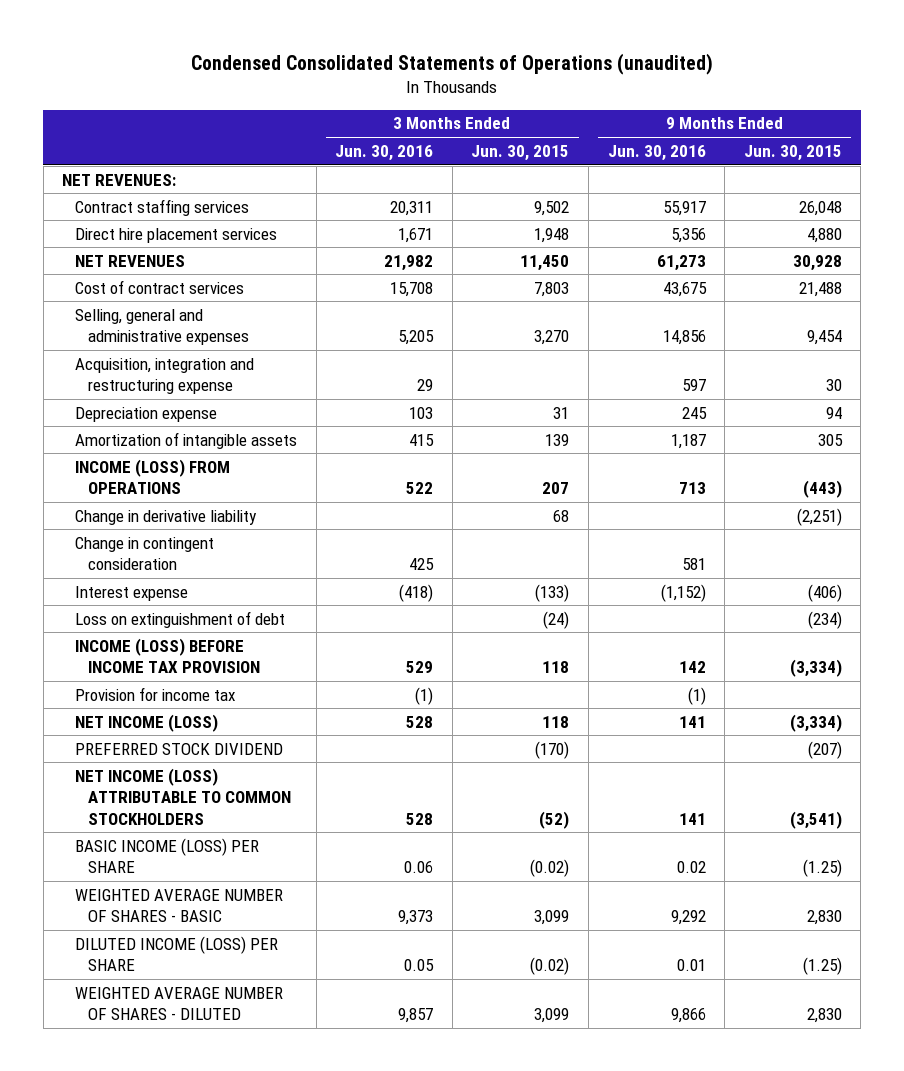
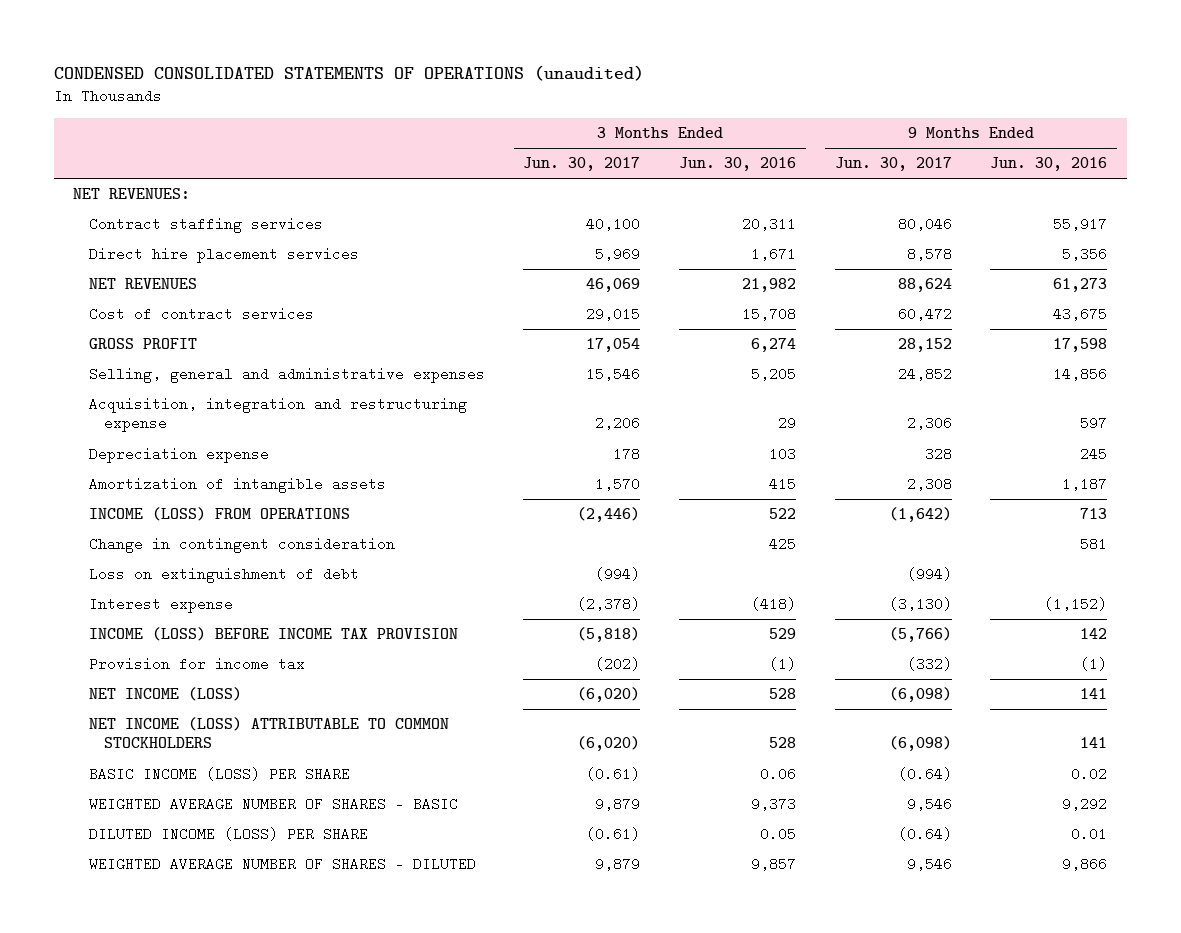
[190,52,713,75] Condensed Consolidated Statements of Operations (unaudited) -> [54,65,645,82] CONDENSED CONSOLIDATED STATEMENTS OF OPERATIONS (unaudited)
[471,144,570,161] Jun. 30, 2015 -> none
[743,144,842,161] Jun. 30, 2015 -> none
none -> [523,157,641,172] Jun. 30, 2017
none -> [834,157,952,172] Jun. 30, 2017
none -> [88,338,197,350] GROSS PROFIT
[74,509,257,525] Change in derivative liability -> none
[74,585,188,601] Interest expense -> [88,597,233,614] Interest expense
[74,742,283,755] PREFERRED STOCK DIVIDEND -> none

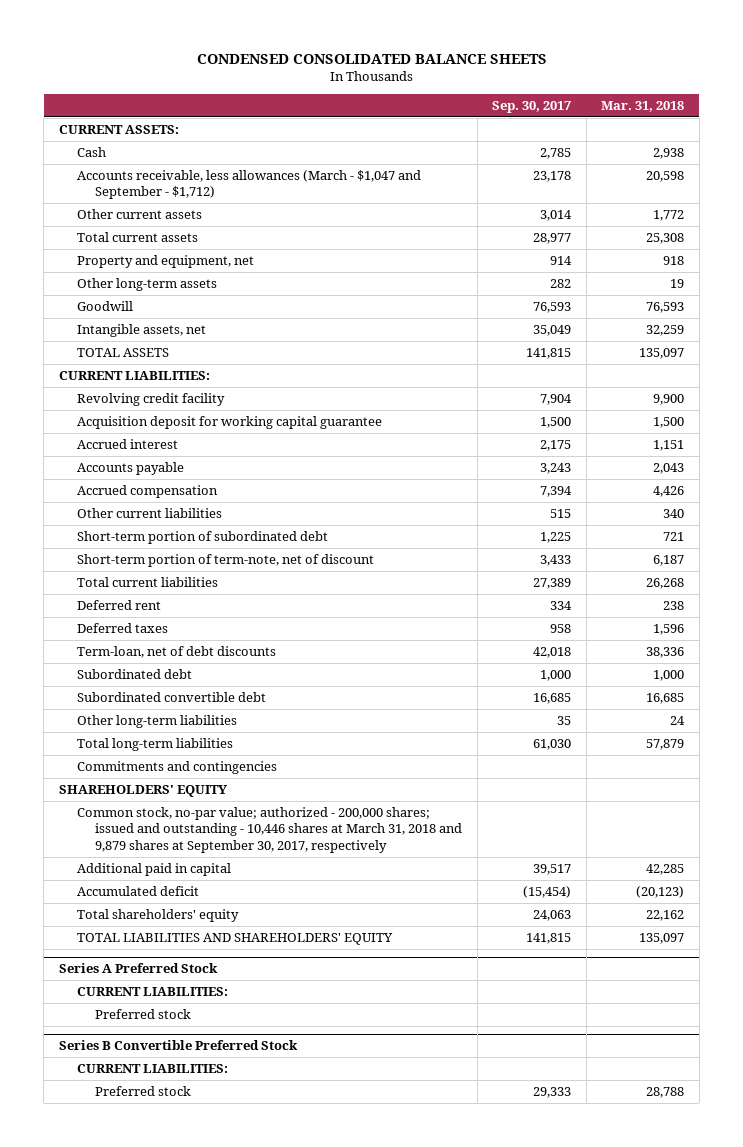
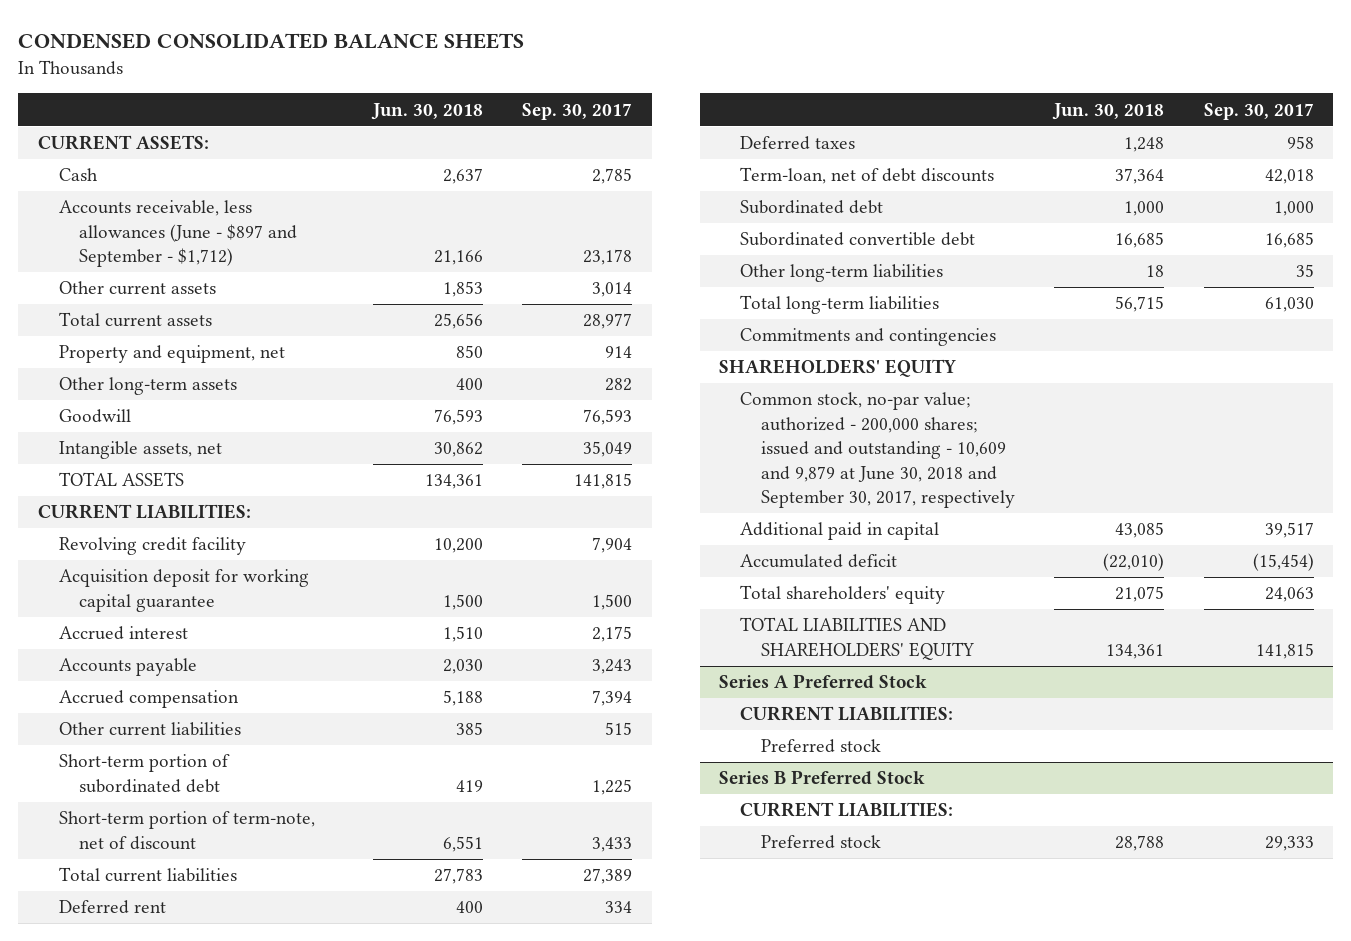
[601,100,685,112] Mar. 31, 2018 -> none
none -> [370,102,483,120] Jun. 30, 2018
[77,169,422,200] Accounts receivable, less allowances (March - $1,047 and September - $1,712) -> [58,200,298,268] Accounts receivable, less allowances (June - $897 and September - $1,712)
[77,806,463,853] Common stock, no-par value; authorized - 200,000 shares; issued and outstanding - 10,446 shares at March 31, 2018 and 9,879 shares at September 30, 2017, respectively -> [740,392,1015,509] Common stock, no-par value; authorized - 200,000 shares; issued and outstanding - 10,609 and 9,879 at June 30, 2018 and September 30, 2017, respectively
[58,1040,298,1051] Series B Convertible Preferred Stock -> [719,770,926,786] Series B Preferred Stock

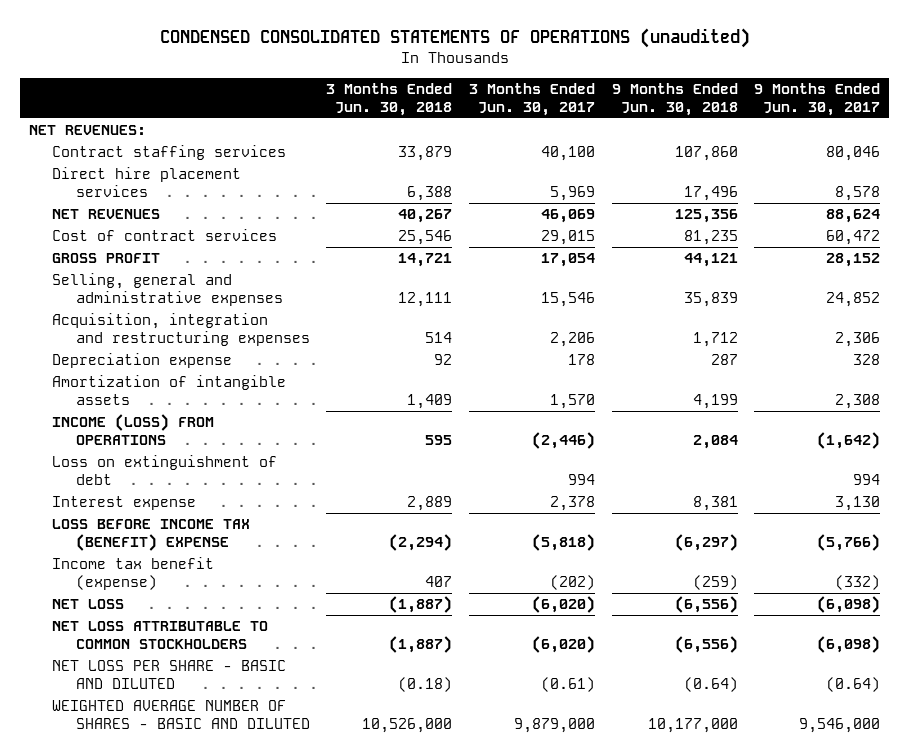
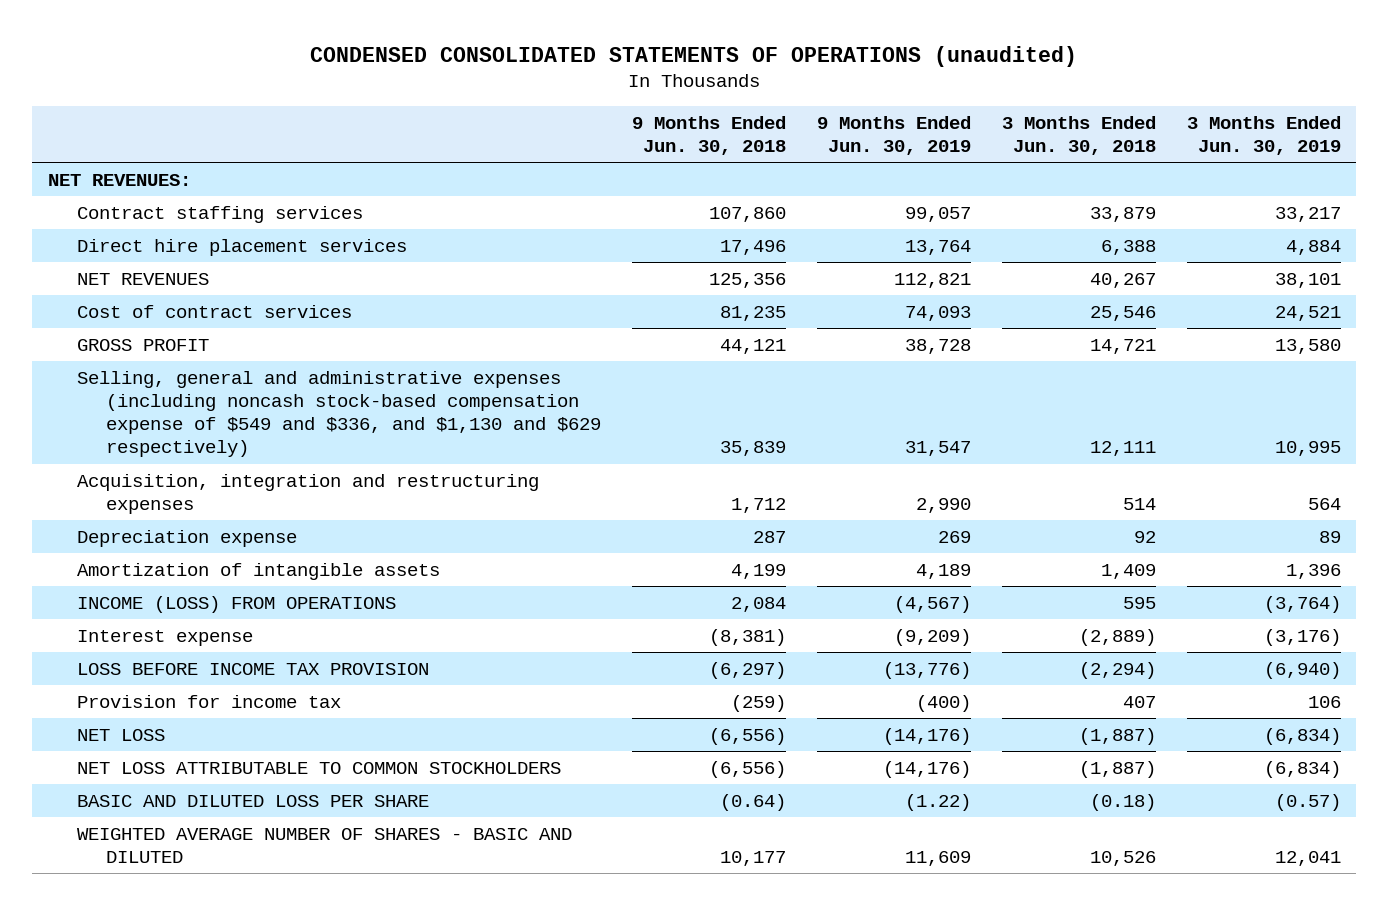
[468,82,595,116] 3 Months Ended Jun. 30, 2017 -> none
[754,82,881,116] 9 Months Ended Jun. 30, 2017 -> none
none -> [816,115,971,156] 9 Months Ended Jun. 30, 2019
none -> [1186,115,1341,156] 3 Months Ended Jun. 30, 2019
[52,273,283,307] Selling, general and administrative expenses -> [76,370,601,458] Selling, general and administrative expenses (including noncash stock-based compensation expense of $549 and $336, and $1,130 and $629 respectively)
[52,455,278,486] Loss on extinguishment of debt -> none
[407,496,453,512] 2,889 -> [1078,628,1156,646] (2,889)
[692,496,738,512] 8,381 -> [708,628,786,646] (8,381)
[52,519,251,552] LOSS BEFORE INCOME TAX (BENEFIT) EXPENSE -> [76,662,429,675] LOSS BEFORE INCOME TAX PROVISION
[52,557,215,591] Income tax benefit (expense) -> [76,694,341,708] Provision for income tax
[52,660,287,690] NET LOSS PER SHARE - BASIC AND DILUTED -> [76,794,429,807] BASIC AND DILUTED LOSS PER SHARE
[362,718,453,734] 10,526,000 -> [1089,851,1156,867] 10,526
[647,718,738,734] 10,177,000 -> [719,851,786,867] 10,177

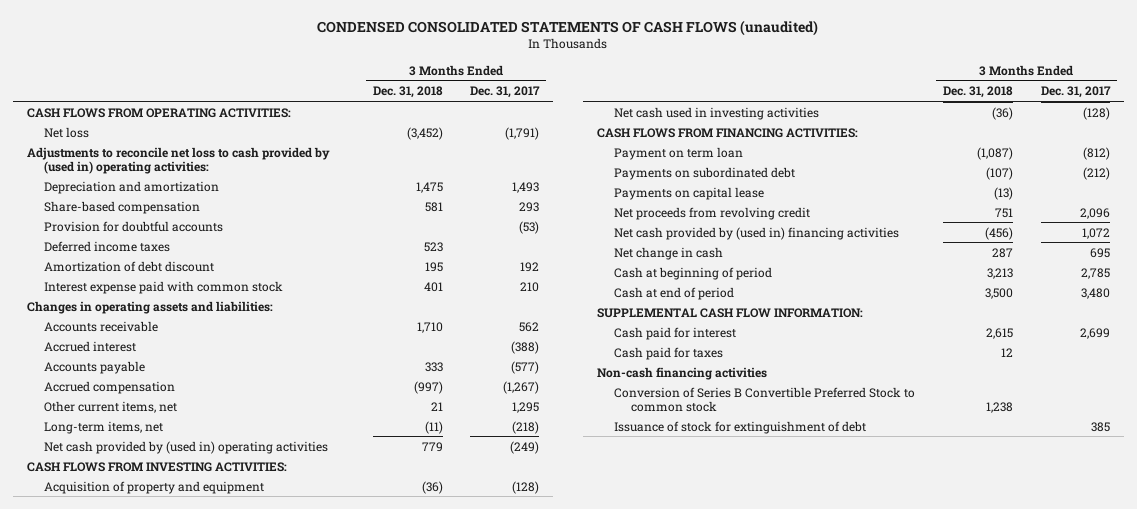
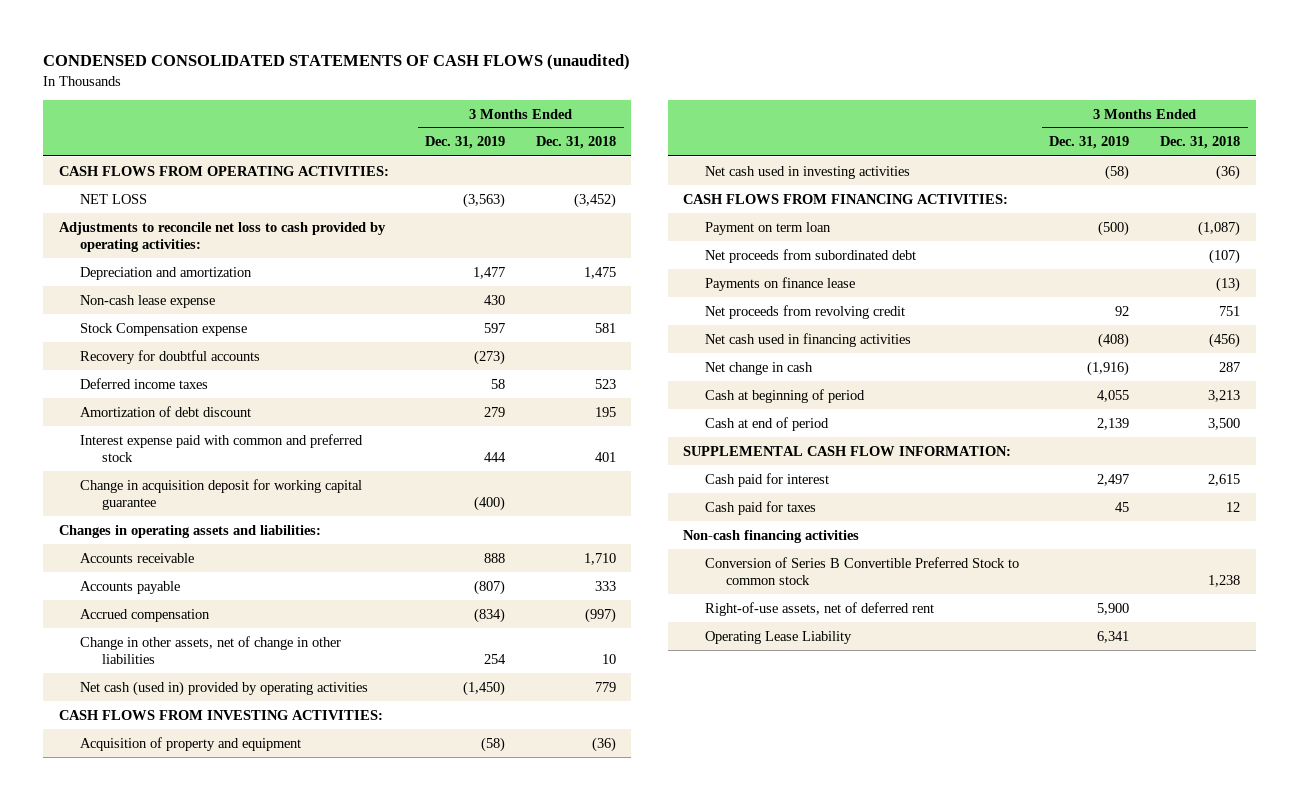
[470,86,541,99] Dec. 31, 2017 -> none
none -> [425,136,506,150] Dec. 31, 2019
[43,126,89,138] Net loss -> [80,193,148,204] NET LOSS
[26,146,330,174] Adjustments to reconcile net loss to cash provided by (used in) operating activities: -> [58,221,386,252] Adjustments to reconcile net loss to cash provided by operating activities:
none -> [80,294,216,308] Non-cash lease expense
[43,200,200,214] Share-based compensation -> [80,322,248,336] Stock Compensation expense
[43,220,223,232] Provision for doubtful accounts -> [80,349,261,364] Recovery for doubtful accounts
[43,280,283,294] Interest expense paid with common stock -> [80,433,364,462] Interest expense paid with common and preferred stock
none -> [80,478,363,510] Change in acquisition deposit for working capital guarantee
[43,340,136,352] Accrued interest -> none
[43,400,177,413] Other current items, net -> none
[43,420,163,434] Long-term items, net -> none
none -> [80,635,342,664] Change in other assets, net of change in other liabilities
[43,440,328,454] Net cash provided by (used in) operating activities -> [80,680,369,696] Net cash (used in) provided by operating activities
[614,166,796,180] Payments on subordinated debt -> none
none -> [704,248,916,263] Net proceeds from subordinated debt
[614,186,765,200] Payments on capital lease -> [704,276,855,291] Payments on finance lease
[614,226,900,240] Net cash provided by (used in) financing activities -> [704,332,911,347] Net cash used in financing activities
[614,420,867,434] Issuance of stock for extinguishment of debt -> none
none -> [704,601,934,616] Right-of-use assets, net of deferred rent
none -> [704,630,852,644] Operating Lease Liability

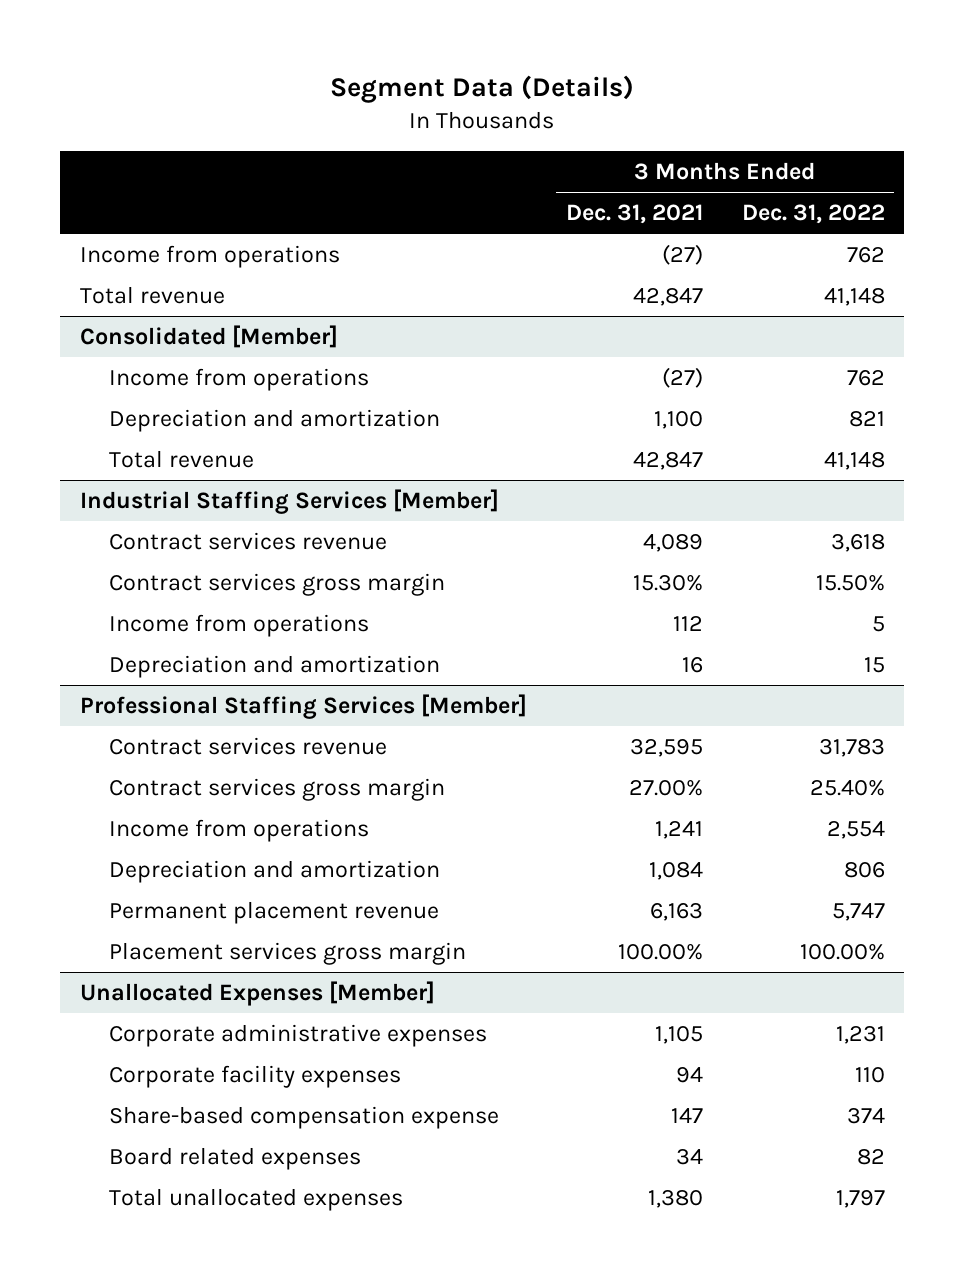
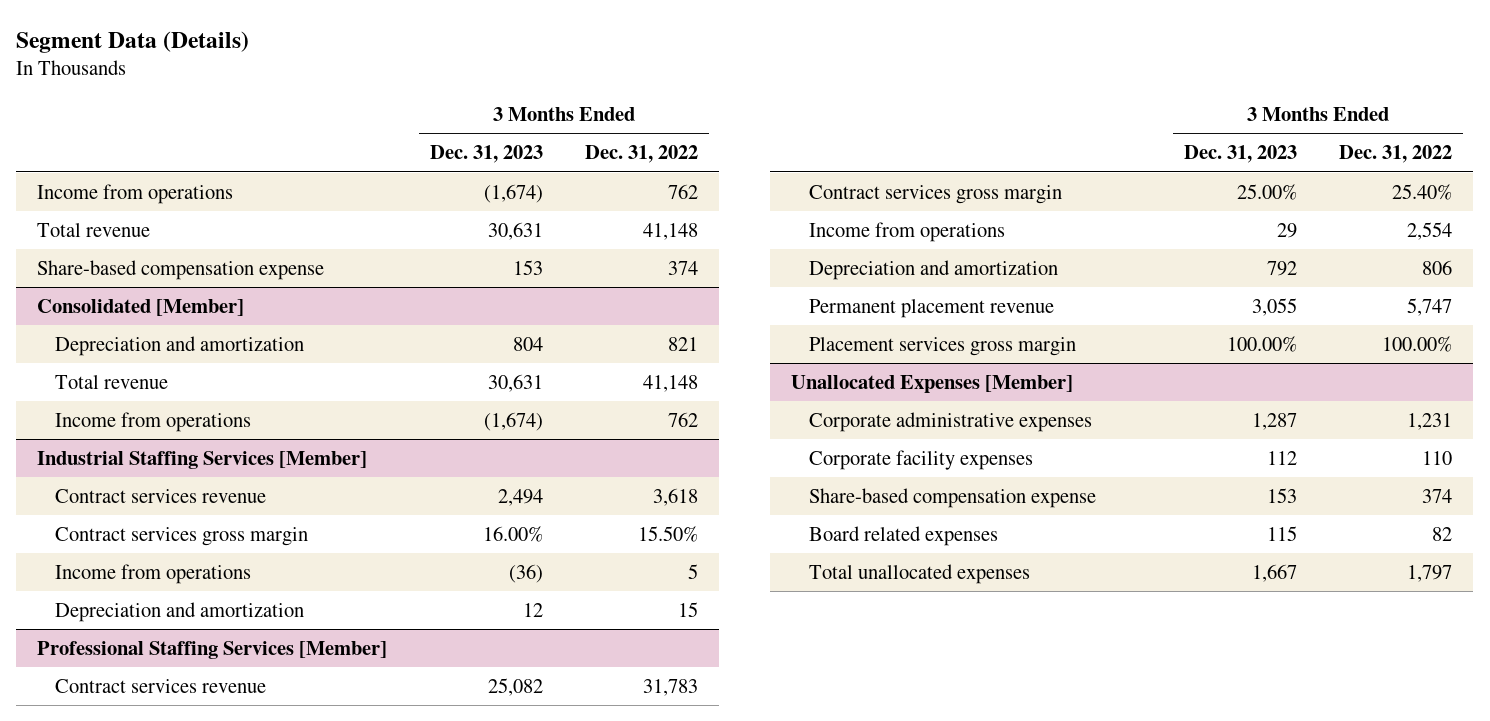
[565,203,703,224] Dec. 31, 2021 -> none
none -> [429,145,543,164] Dec. 31, 2023
none -> [37,259,325,280] Share-based compensation expense
[108,367,369,391] Income from operations -> [55,411,252,432] Income from operations

